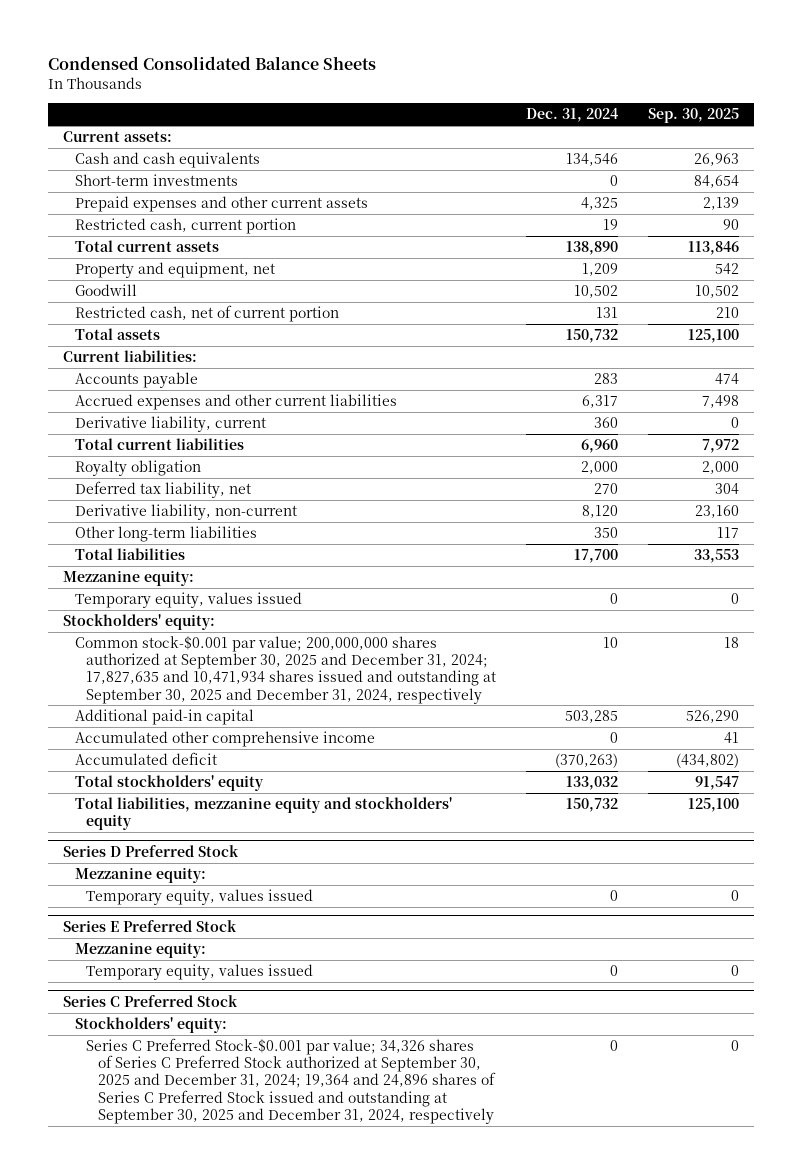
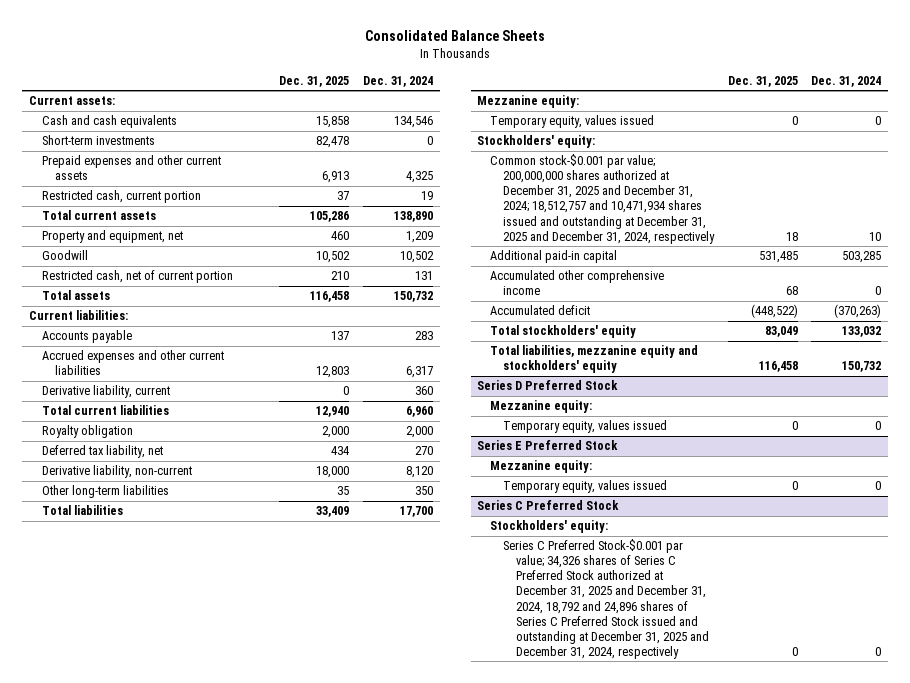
[48,56,377,71] Condensed Consolidated Balance Sheets -> [365,30,546,42] Consolidated Balance Sheets
[647,108,739,124] Sep. 30, 2025 -> none
none -> [279,75,350,87] Dec. 31, 2025
[74,636,497,704] Common stock-$0.001 par value; 200,000,000 shares authorized at September 30, 2025 and December 31, 2024; 17,827,635 and 10,471,934 shares issued and outstanding at September 30, 2025 and December 31, 2024, respectively -> [490,154,716,244] Common stock-$0.001 par value; 200,000,000 shares authorized at December 31, 2025 and December 31, 2024; 18,512,757 and 10,471,934 shares issued and outstanding at December 31, 2025 and December 31, 2024, respectively
[86,1038,496,1124] Series C Preferred Stock-$0.001 par value; 34,326 shares of Series C Preferred Stock authorized at September 30, 2025 and December 31, 2024; 19,364 and 24,896 shares of Series C Preferred Stock issued and outstanding at September 30, 2025 and December 31, 2024, respectively -> [503,539,710,659] Series C Preferred Stock-$0.001 par value; 34,326 shares of Series C Preferred Stock authorized at December 31, 2025 and December 31, 2024, 18,792 and 24,896 shares of Series C Preferred Stock issued and outstanding at December 31, 2025 and December 31, 2024, respectively

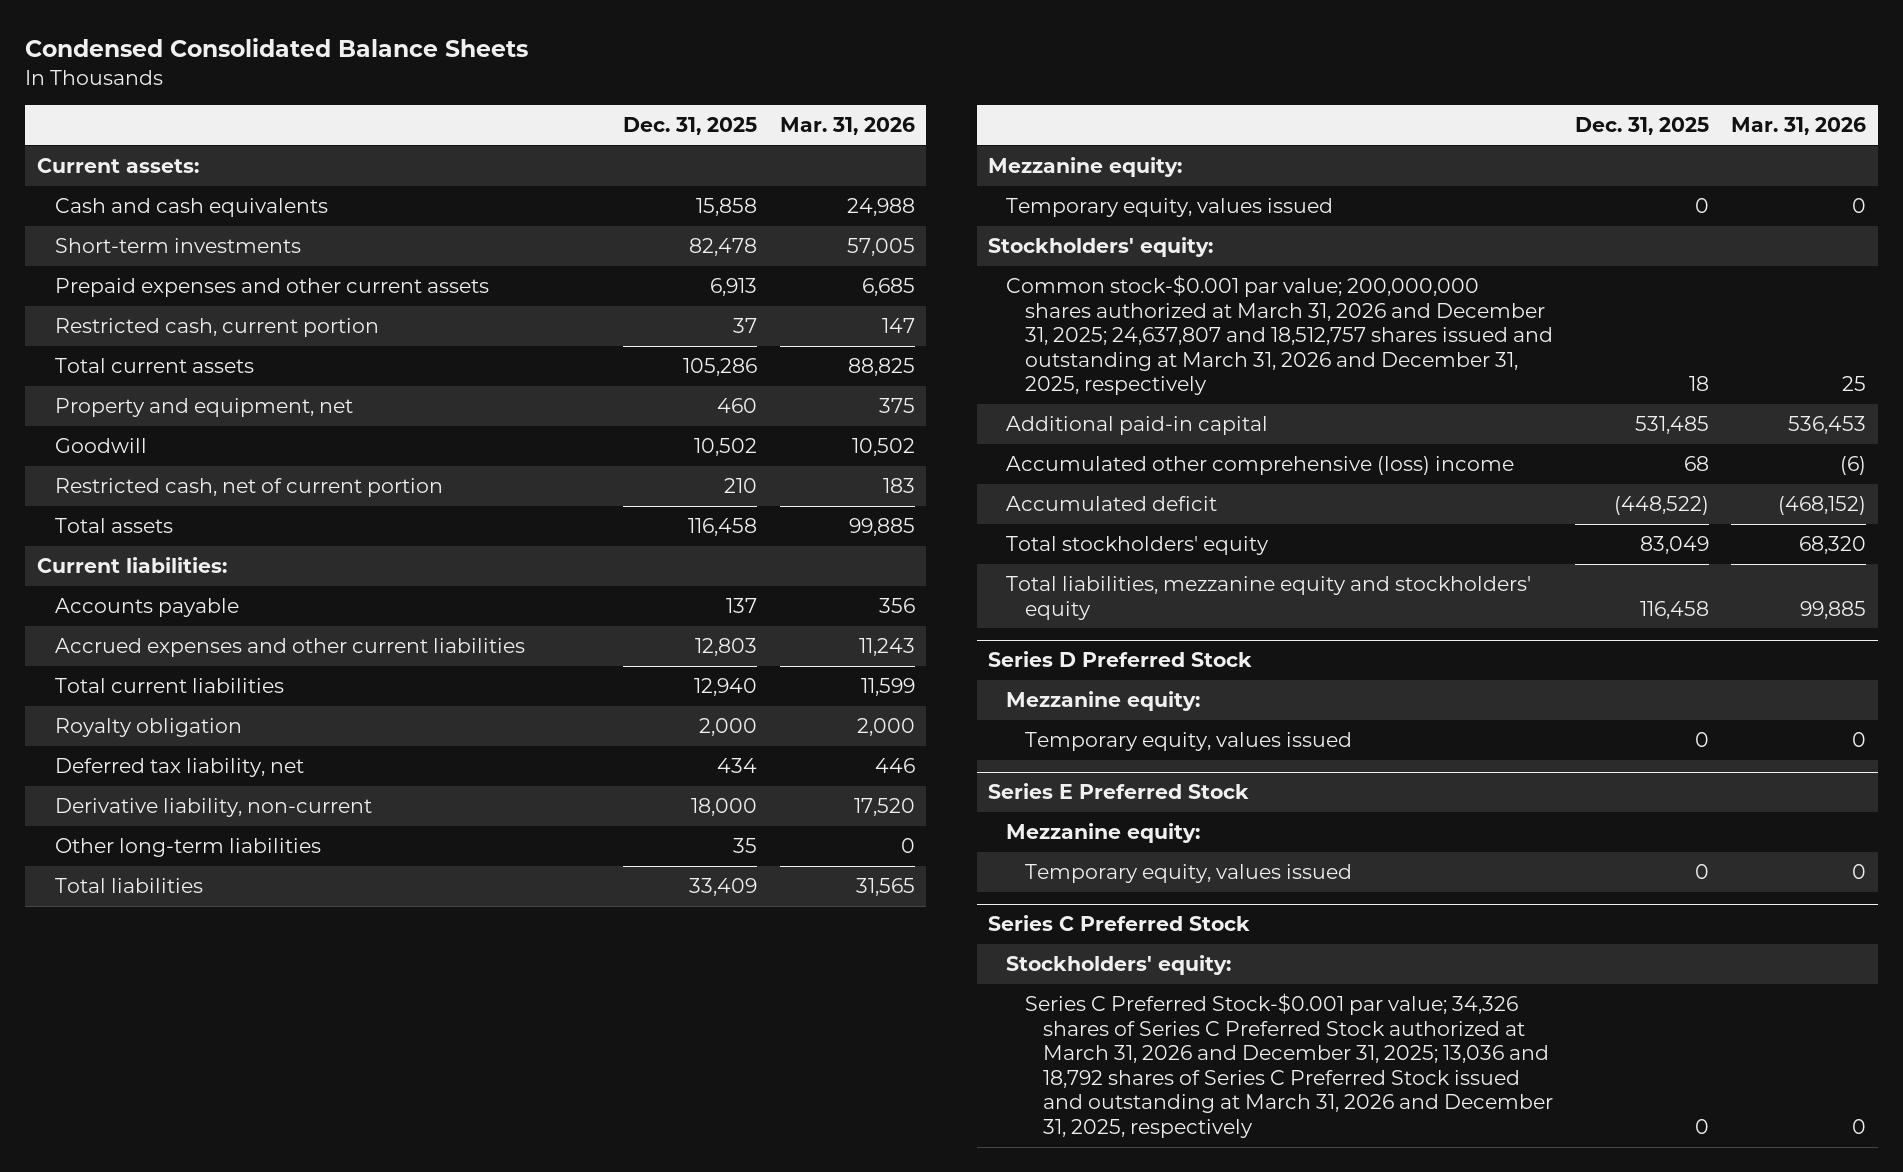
[365,30,546,42] Consolidated Balance Sheets -> [25,38,529,58] Condensed Consolidated Balance Sheets
[362,75,433,87] Dec. 31, 2024 -> none
none -> [779,117,915,136] Mar. 31, 2026
[41,385,170,399] Derivative liability, current -> none
[490,154,716,244] Common stock-$0.001 par value; 200,000,000 shares authorized at December 31, 2025 and December 31, 2024; 18,512,757 and 10,471,934 shares issued and outstanding at December 31, 2025 and December 31, 2024, respectively -> [1006,274,1553,396] Common stock-$0.001 par value; 200,000,000 shares authorized at March 31, 2026 and December 31, 2025; 24,637,807 and 18,512,757 shares issued and outstanding at March 31, 2026 and December 31, 2025, respectively
[490,270,665,296] Accumulated other comprehensive income -> [1006,455,1515,475] Accumulated other comprehensive (loss) income
[503,539,710,659] Series C Preferred Stock-$0.001 par value; 34,326 shares of Series C Preferred Stock authorized at December 31, 2025 and December 31, 2024, 18,792 and 24,896 shares of Series C Preferred Stock issued and outstanding at December 31, 2025 and December 31, 2024, respectively -> [1024,992,1553,1139] Series C Preferred Stock-$0.001 par value; 34,326 shares of Series C Preferred Stock authorized at March 31, 2026 and December 31, 2025; 13,036 and 18,792 shares of Series C Preferred Stock issued and outstanding at March 31, 2026 and December 31, 2025, respectively

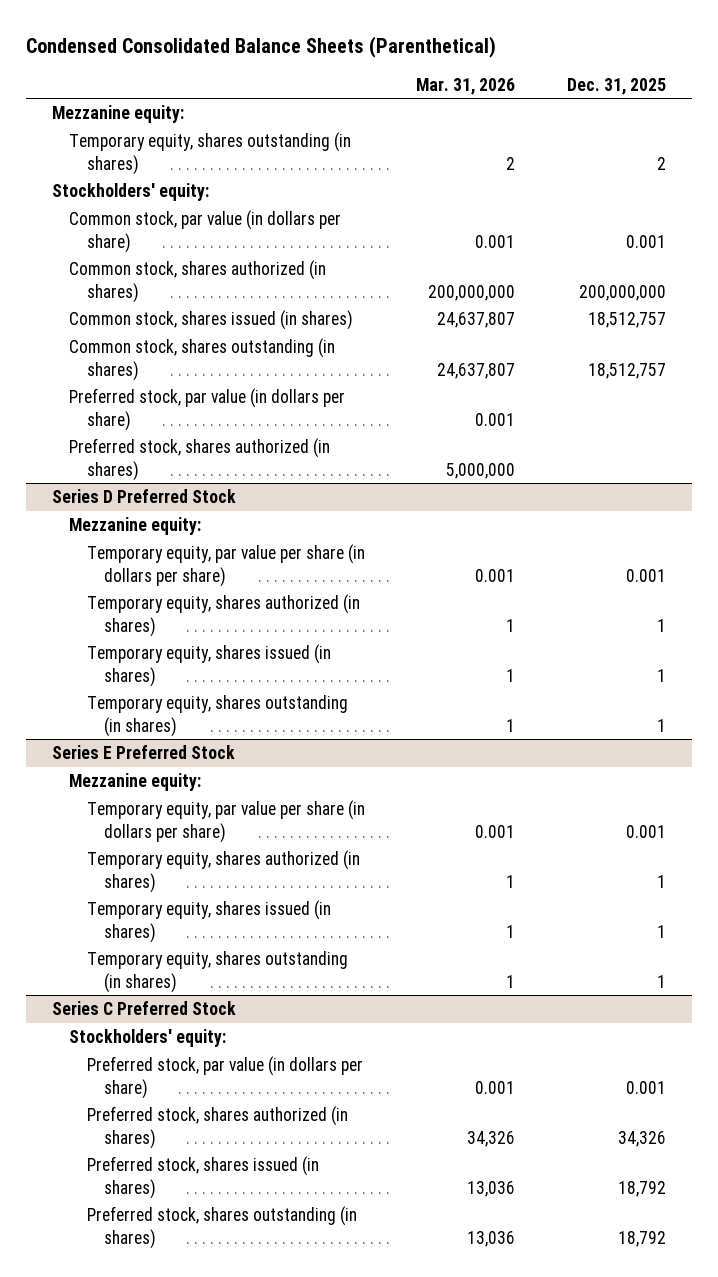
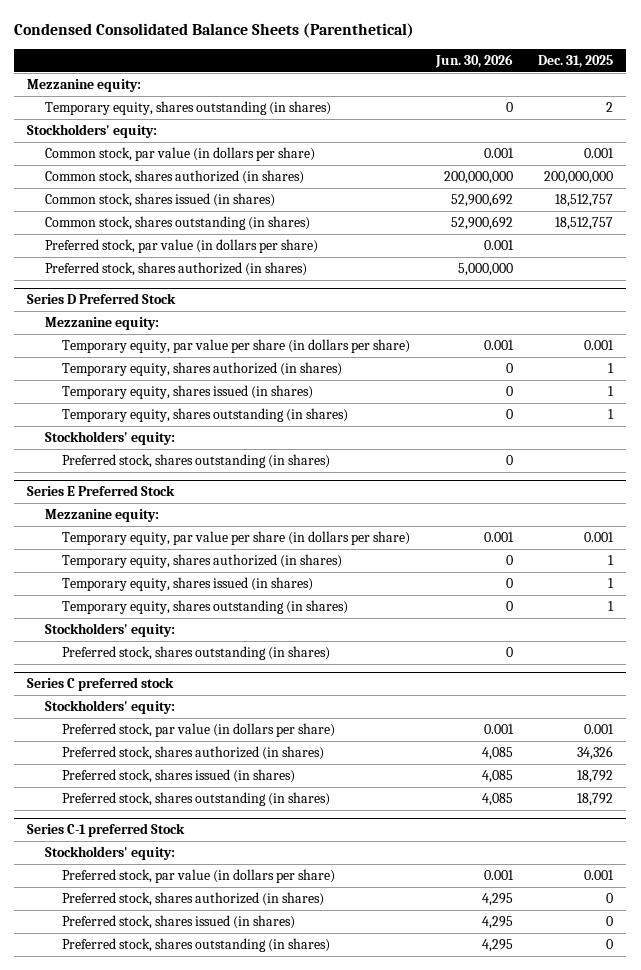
[416,77,516,95] Mar. 31, 2026 -> none
none -> [434,53,513,68] Jun. 30, 2026
none -> [44,430,175,445] Stockholders' equity:
none -> [62,453,331,468] Preferred stock, shares outstanding (in shares)
[51,1000,236,1015] Series C Preferred Stock -> none
none -> [62,645,331,660] Preferred stock, shares outstanding (in shares)
none -> [27,677,175,692] Series C preferred stock
none -> [44,699,175,714] Stockholders' equity:
none -> [27,823,186,838] Series C-1 preferred Stock
none -> [44,845,175,860] Stockholders' equity:
none -> [62,868,336,883] Preferred stock, par value (in dollars per share)
none -> [62,891,325,906] Preferred stock, shares authorized (in shares)
none -> [62,914,296,929] Preferred stock, shares issued (in shares)
none -> [62,937,331,952] Preferred stock, shares outstanding (in shares)

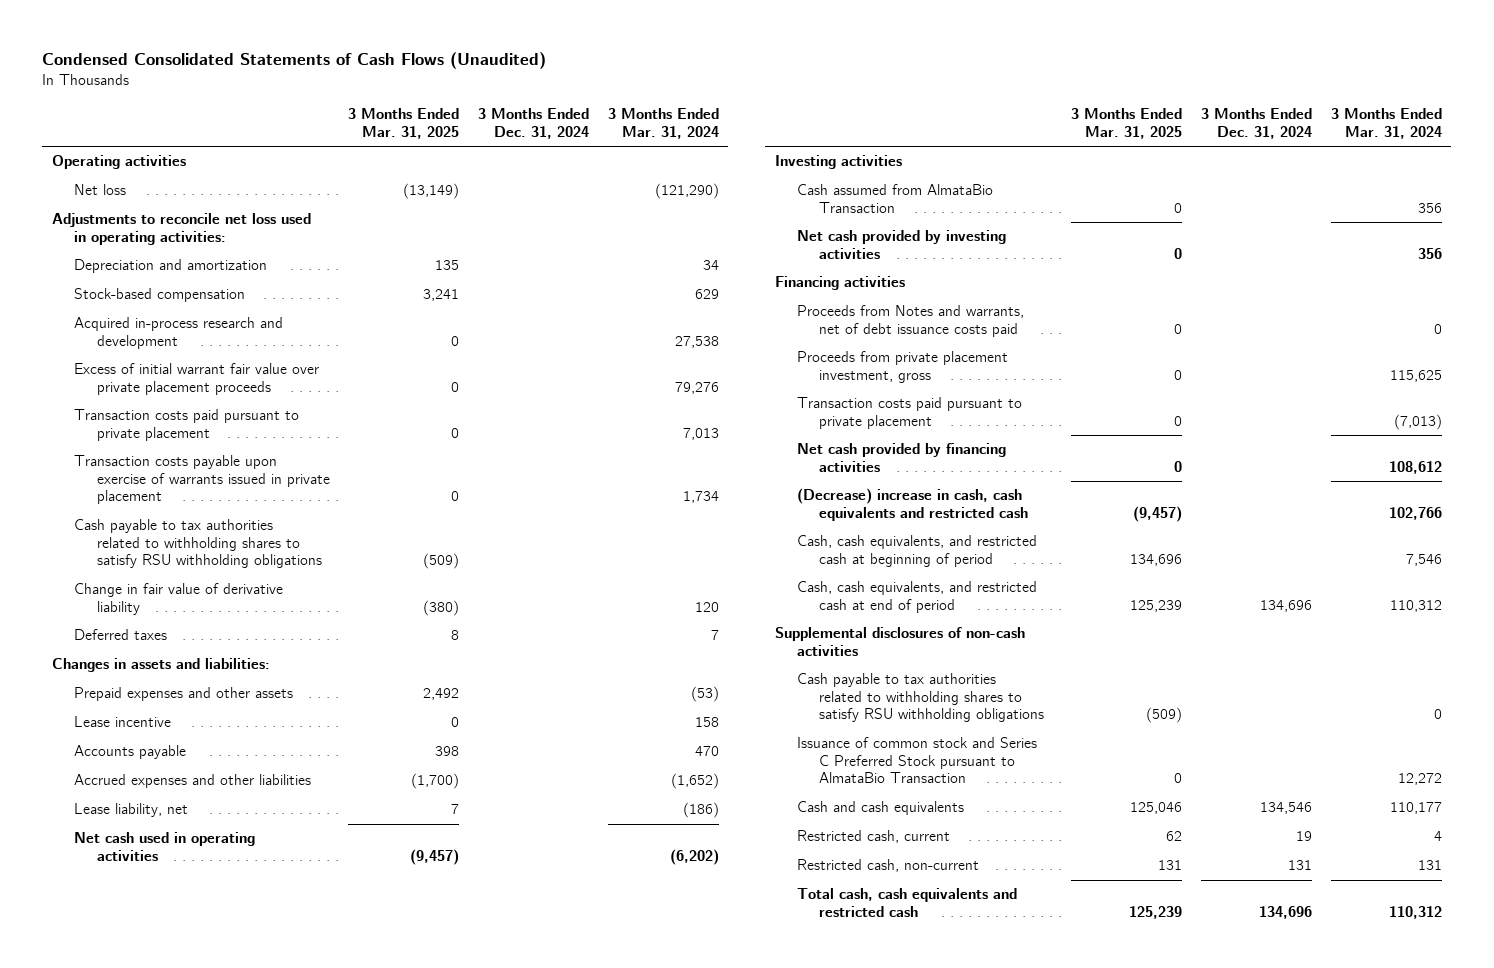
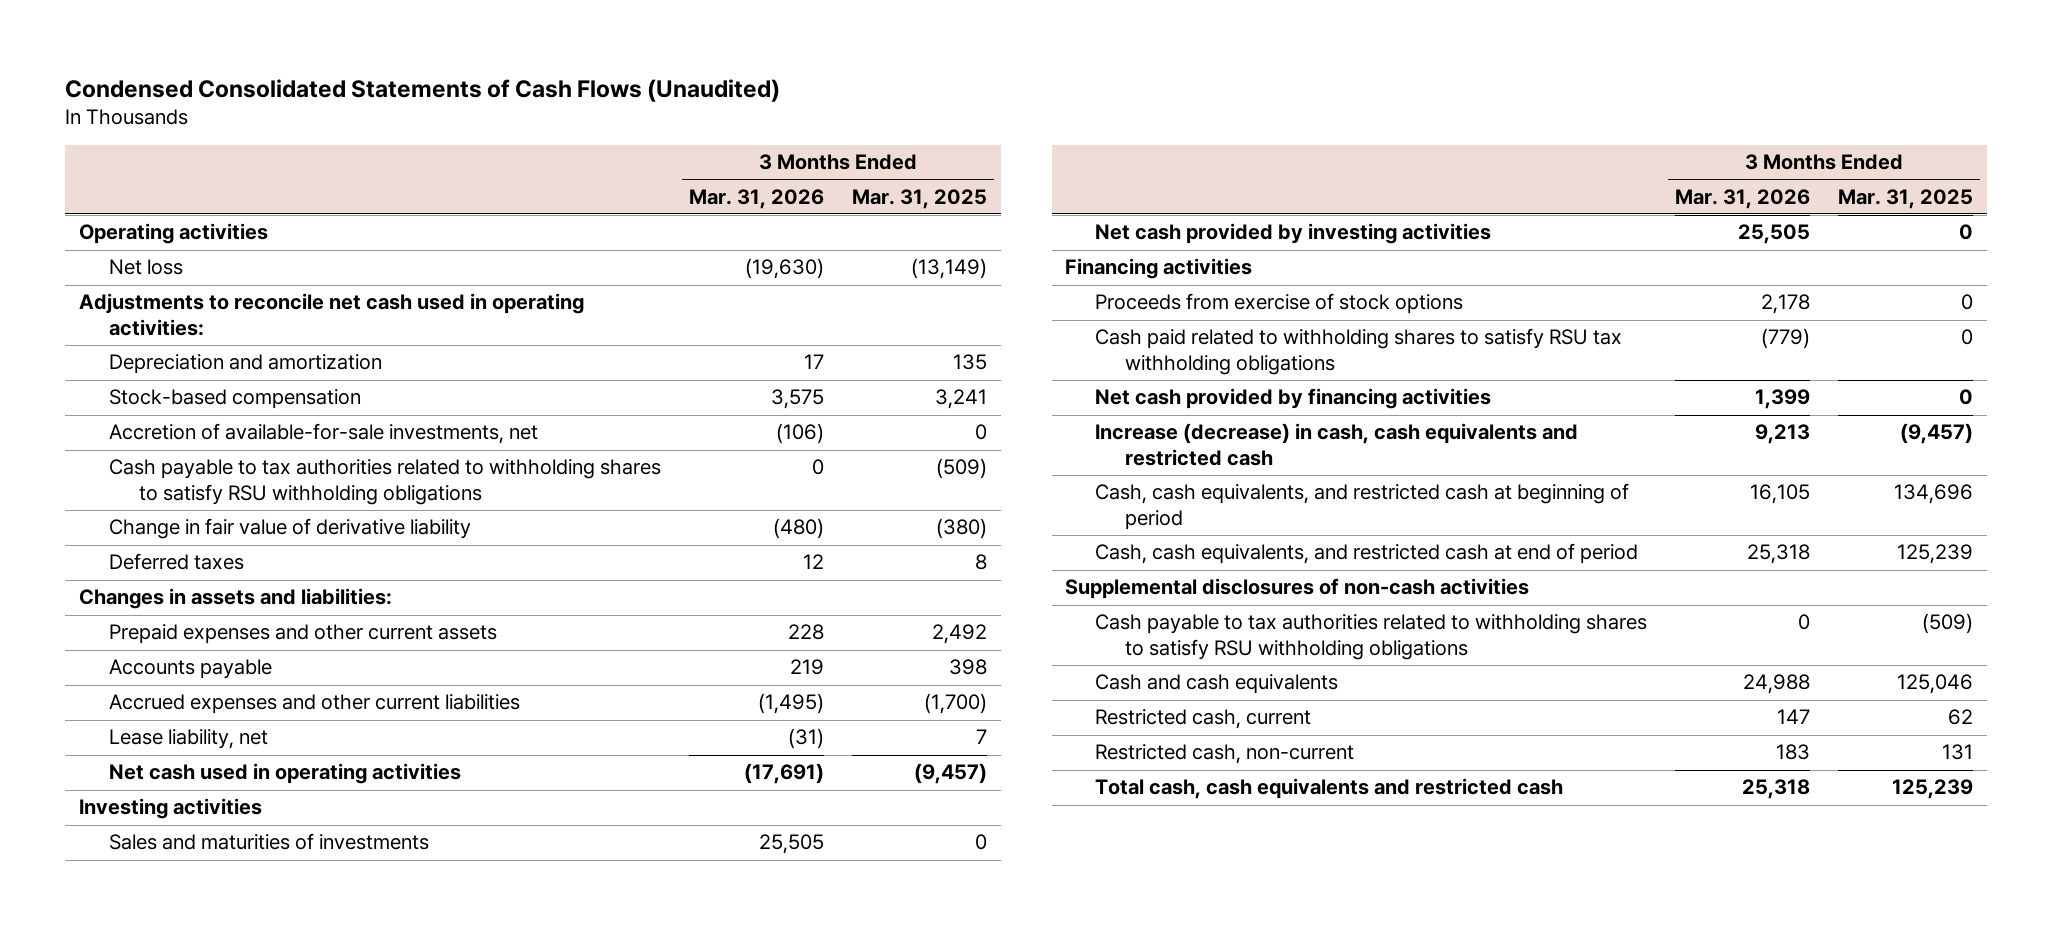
[478,108,590,139] 3 Months Ended Dec. 31, 2024 -> none
[607,108,719,139] 3 Months Ended Mar. 31, 2024 -> none
none -> [689,188,825,209] Mar. 31, 2026
[51,213,311,245] Adjustments to reconcile net loss used in operating activities: -> [79,293,585,337] Adjustments to reconcile net cash used in operating activities:
[74,317,284,349] Acquired in-process research and development -> none
[74,363,320,395] Excess of initial warrant fair value over private placement proceeds -> none
[74,409,300,441] Transaction costs paid pursuant to private placement -> none
[74,455,330,505] Transaction costs payable upon exercise of warrants issued in private placement -> none
none -> [109,423,539,445] Accretion of available-for-sale investments, net
[74,716,172,728] Lease incentive -> none
[74,687,294,702] Prepaid expenses and other assets -> [109,624,498,645] Prepaid expenses and other current assets
[74,774,312,789] Accrued expenses and other liabilities -> [109,694,521,715] Accrued expenses and other current liabilities
[797,184,994,213] Cash assumed from AlmataBio Transaction -> none
none -> [109,833,430,851] Sales and maturities of investments
[797,305,1025,337] Proceeds from Notes and warrants, net of debt issuance costs paid -> none
[797,351,1009,383] Proceeds from private placement investment, gross -> none
[797,397,1023,429] Transaction costs paid pursuant to private placement -> none
none -> [1095,293,1464,315] Proceeds from exercise of stock options
none -> [1095,328,1623,376] Cash paid related to withholding shares to satisfy RSU tax withholding obligations
[797,488,1029,521] (Decrease) increase in cash, cash equivalents and restricted cash -> [1095,423,1579,467] Increase (decrease) in cash, cash equivalents and restricted cash
[797,737,1038,784] Issuance of common stock and Series C Preferred Stock pursuant to AlmataBio Transaction -> none

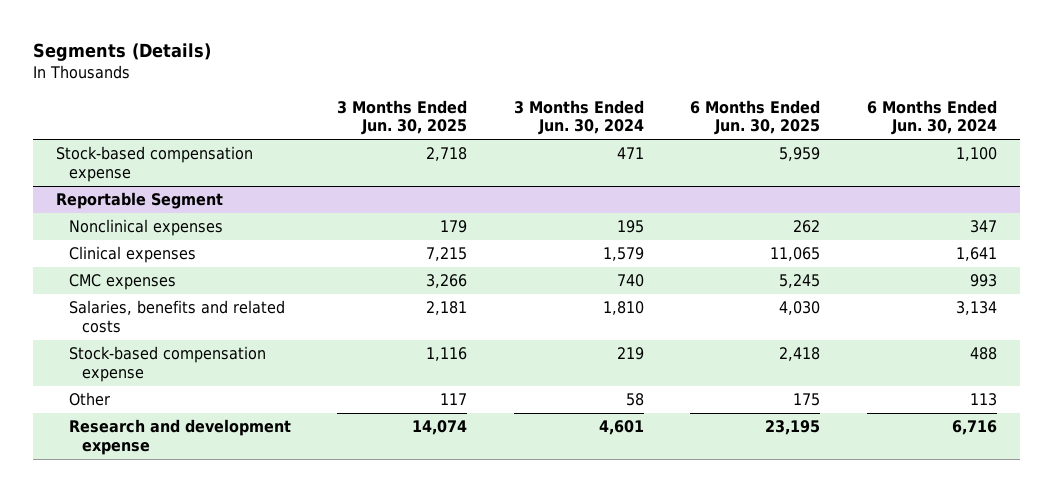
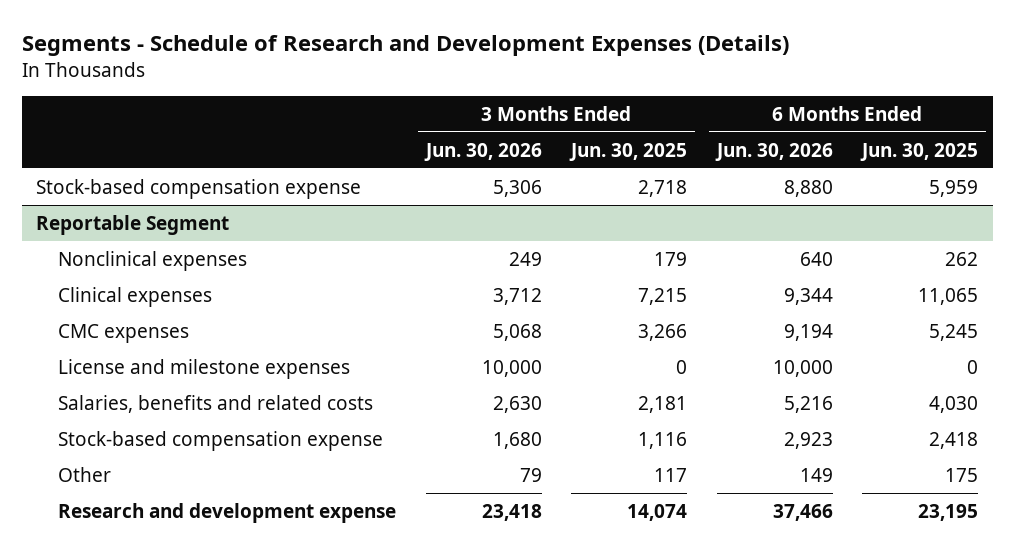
[33,43,212,62] Segments (Details) -> [21,35,789,57] Segments - Schedule of Research and Development Expenses (Details)
[513,99,644,136] 3 Months Ended Jun. 30, 2024 -> none
[866,99,997,136] 6 Months Ended Jun. 30, 2024 -> none
none -> [423,142,542,161] Jun. 30, 2026
none -> [714,142,833,161] Jun. 30, 2026
none -> [58,358,351,379] License and milestone expenses

